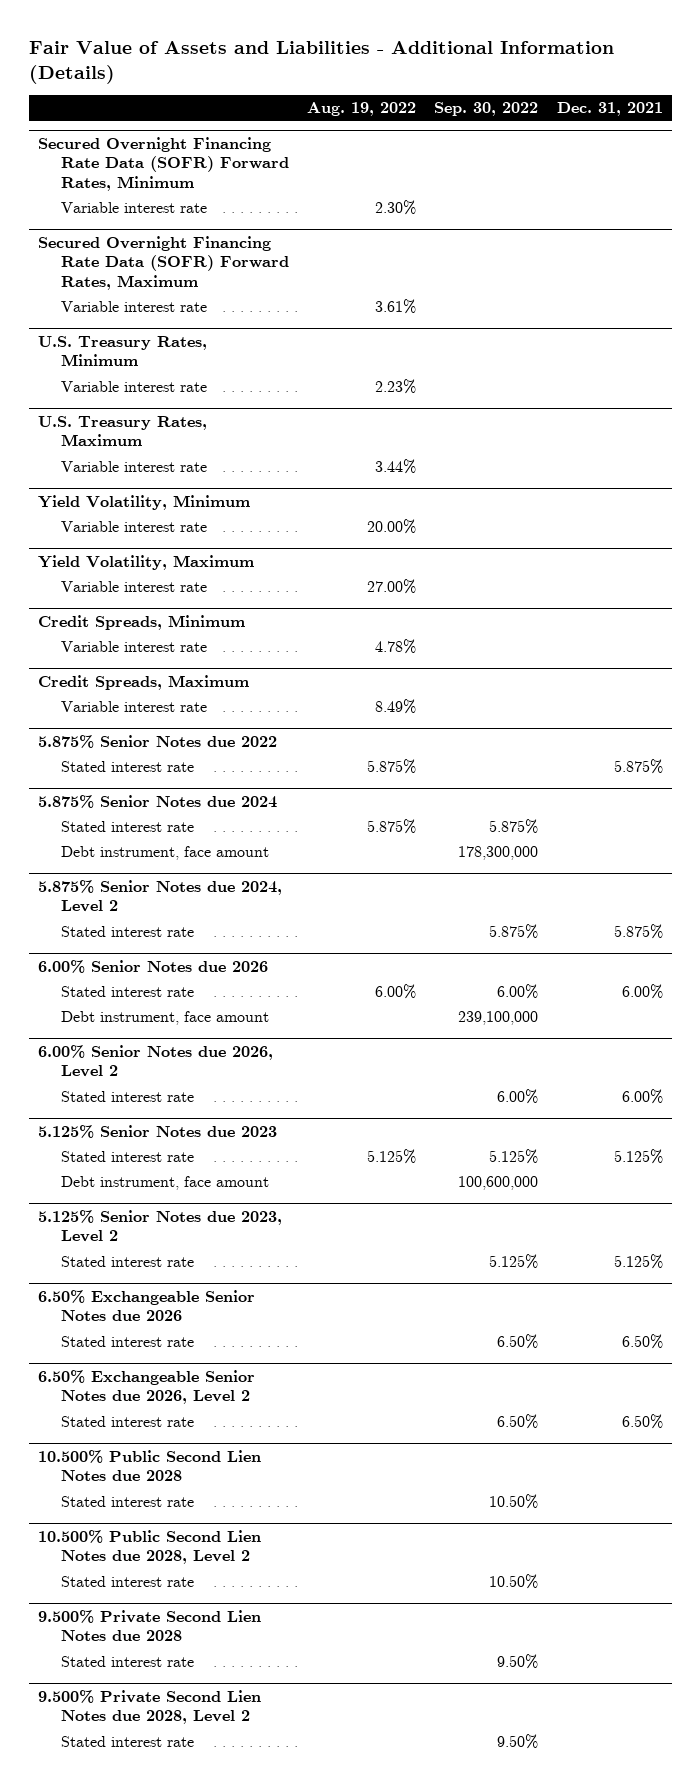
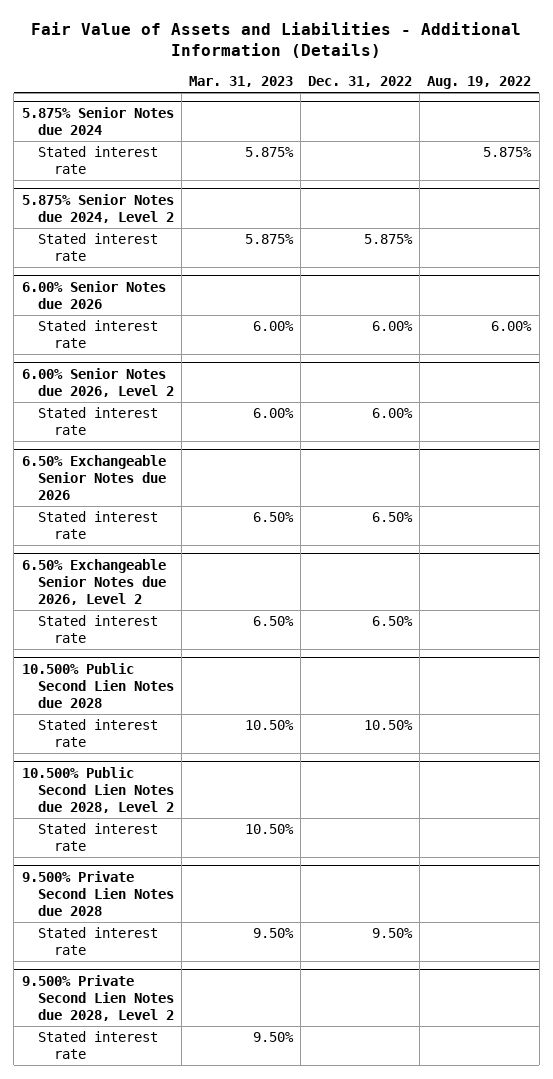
[434,101,539,116] Sep. 30, 2022 -> none
[556,101,663,116] Dec. 31, 2021 -> none
none -> [189,76,294,88] Mar. 31, 2023
none -> [308,76,413,88] Dec. 31, 2022
[37,136,290,191] Secured Overnight Financing Rate Data (SOFR) Forward Rates, Minimum -> none
[61,202,208,214] Variable interest rate -> none
[37,235,290,290] Secured Overnight Financing Rate Data (SOFR) Forward Rates, Maximum -> none
[61,301,208,313] Variable interest rate -> none
[37,335,207,367] U.S. Treasury Rates, Minimum -> none
[61,381,208,393] Variable interest rate -> none
[37,415,207,447] U.S. Treasury Rates, Maximum -> none
[61,461,208,473] Variable interest rate -> none
[37,494,250,510] Yield Volatility, Minimum -> none
[61,521,208,533] Variable interest rate -> none
[37,554,254,570] Yield Volatility, Maximum -> none
[61,581,208,593] Variable interest rate -> none
[37,614,245,630] Credit Spreads, Minimum -> none
[61,641,208,653] Variable interest rate -> none
[37,674,249,690] Credit Spreads, Maximum -> none
[61,701,208,713] Variable interest rate -> none
[37,734,277,748] 5.875% Senior Notes due 2022 -> none
[61,761,195,773] Stated interest rate -> none
[61,846,270,861] Debt instrument, face amount -> none
[61,1011,270,1026] Debt instrument, face amount -> none
[37,1124,277,1138] 5.125% Senior Notes due 2023 -> none
[61,1151,195,1163] Stated interest rate -> none
[61,1176,270,1191] Debt instrument, face amount -> none
[37,1209,282,1243] 5.125% Senior Notes due 2023, Level 2 -> none
[61,1256,195,1268] Stated interest rate -> none

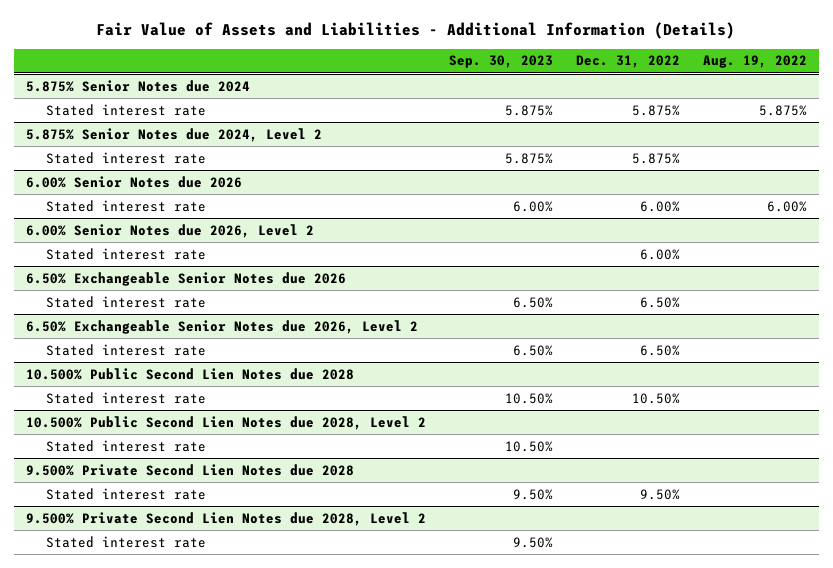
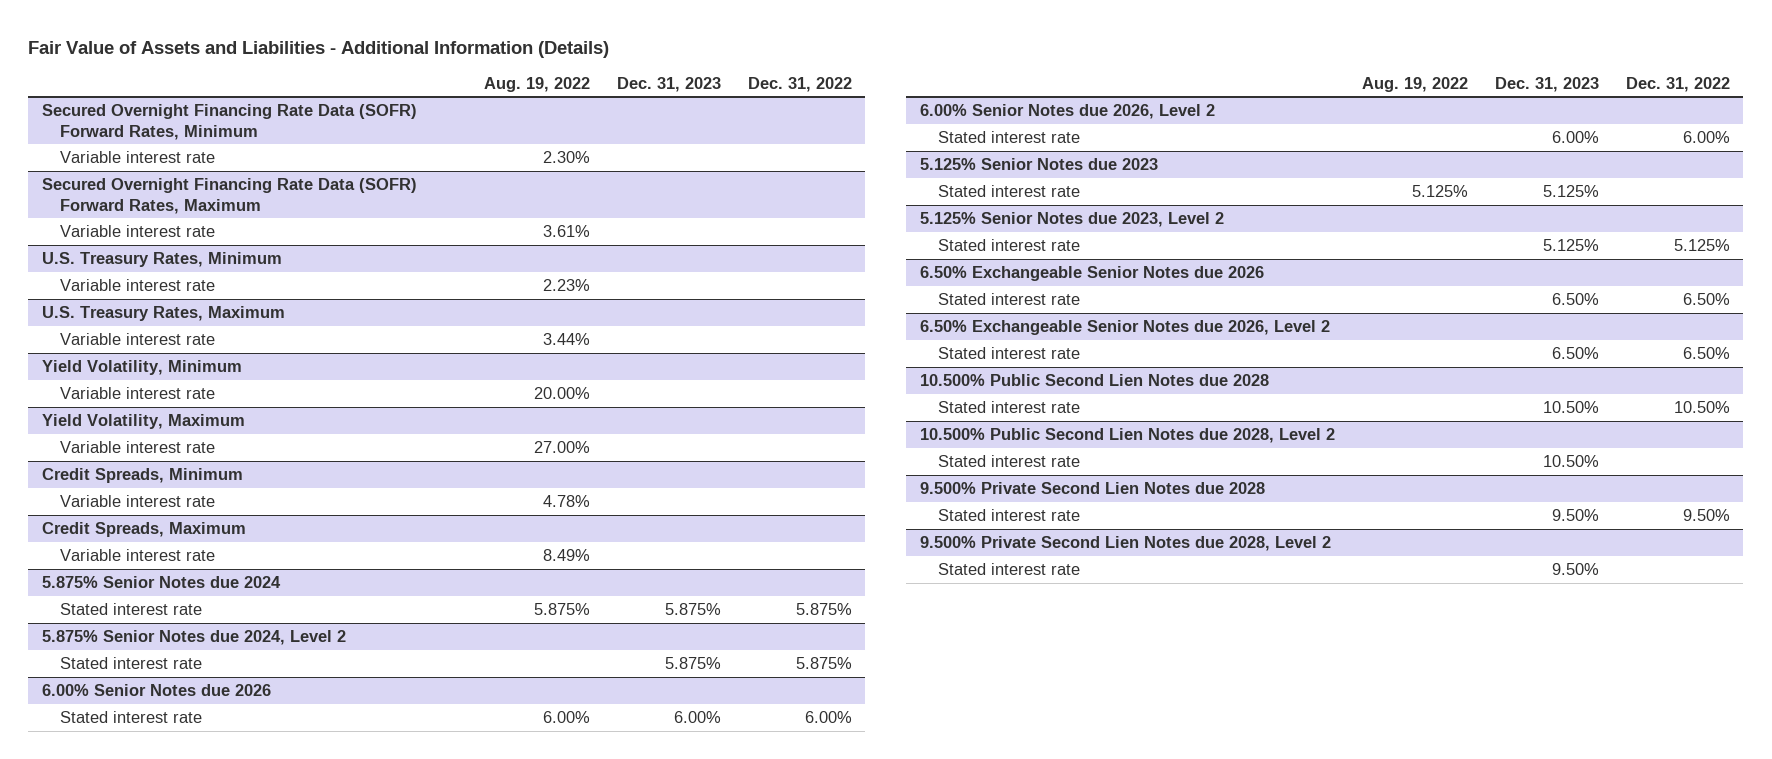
[448,55,553,69] Sep. 30, 2023 -> none
none -> [616,76,721,92] Dec. 31, 2023
none -> [41,103,417,140] Secured Overnight Financing Rate Data (SOFR) Forward Rates, Minimum
none -> [59,150,215,163] Variable interest rate
none -> [41,177,417,214] Secured Overnight Financing Rate Data (SOFR) Forward Rates, Maximum
none -> [59,224,215,237] Variable interest rate
none -> [41,251,282,267] U.S. Treasury Rates, Minimum
none -> [59,278,215,291] Variable interest rate
none -> [41,305,285,321] U.S. Treasury Rates, Maximum
none -> [59,332,215,345] Variable interest rate
none -> [41,359,242,375] Yield Volatility, Minimum
none -> [59,386,215,399] Variable interest rate
none -> [41,413,245,429] Yield Volatility, Maximum
none -> [59,440,215,453] Variable interest rate
none -> [41,467,243,483] Credit Spreads, Minimum
none -> [59,494,215,507] Variable interest rate
none -> [41,521,246,537] Credit Spreads, Maximum
none -> [59,548,215,561] Variable interest rate
none -> [919,157,1158,170] 5.125% Senior Notes due 2023
none -> [937,184,1080,197] Stated interest rate
none -> [919,211,1224,227] 5.125% Senior Notes due 2023, Level 2
none -> [937,238,1080,251] Stated interest rate

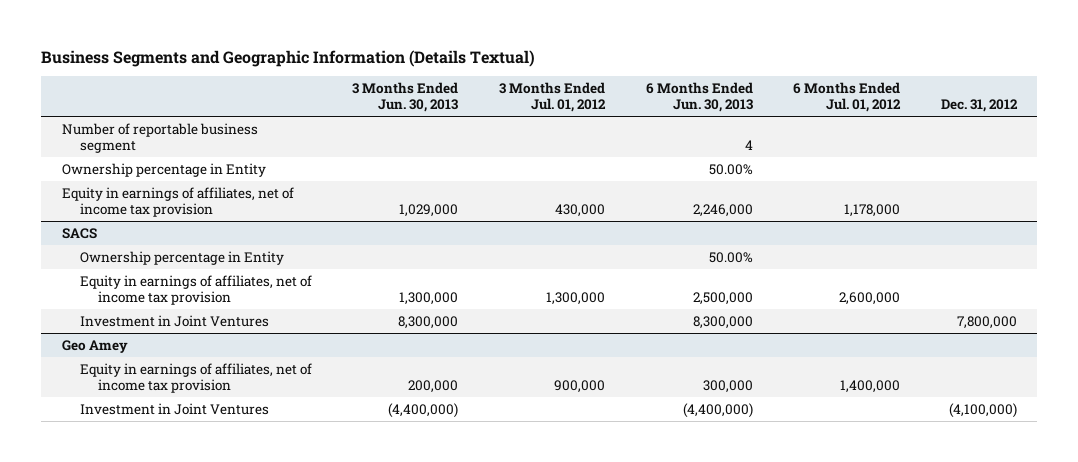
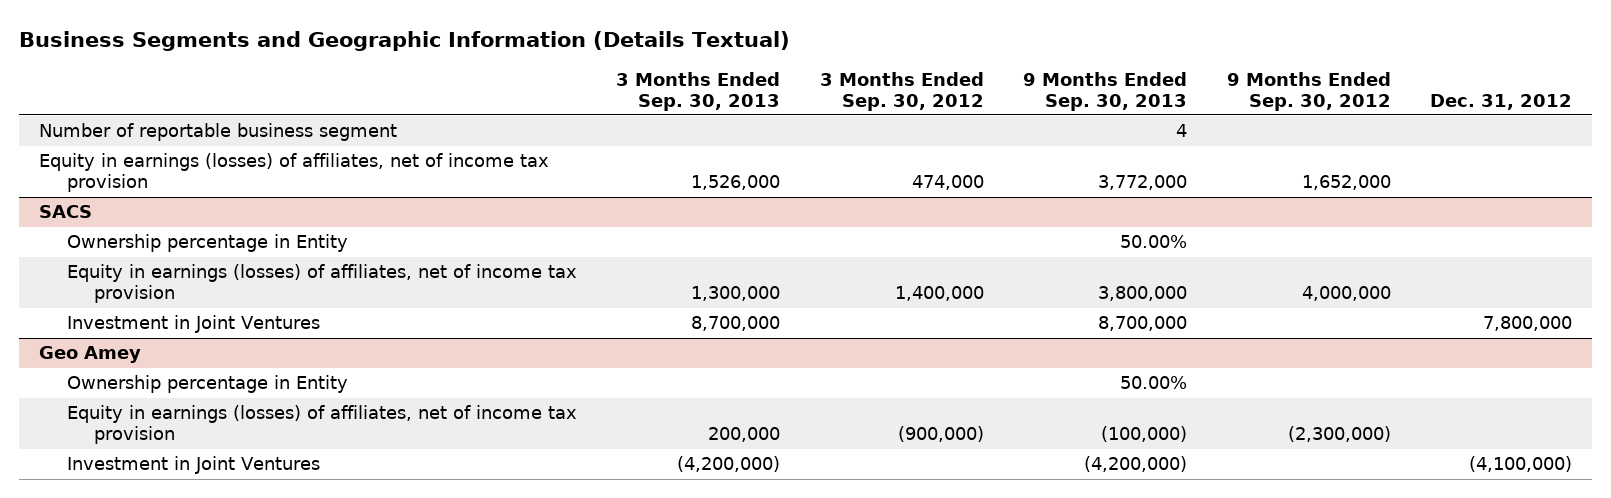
[352,82,459,113] 3 Months Ended Jun. 30, 2013 -> none
[498,82,606,113] 3 Months Ended Jul. 01, 2012 -> none
[645,82,753,113] 6 Months Ended Jun. 30, 2013 -> none
[793,82,902,113] 6 Months Ended Jul. 01, 2012 -> none
none -> [616,71,781,111] 3 Months Ended Sep. 30, 2013
none -> [819,71,984,111] 3 Months Ended Sep. 30, 2012
none -> [1023,71,1188,111] 9 Months Ended Sep. 30, 2013
none -> [1226,71,1391,111] 9 Months Ended Sep. 30, 2012
[61,162,266,177] Ownership percentage in Entity -> none
[61,186,294,217] Equity in earnings of affiliates, net of income tax provision -> [38,153,549,193] Equity in earnings (losses) of affiliates, net of income tax provision
[79,274,312,305] Equity in earnings of affiliates, net of income tax provision -> [66,264,577,304] Equity in earnings (losses) of affiliates, net of income tax provision
none -> [66,375,348,394] Ownership percentage in Entity
[79,362,312,393] Equity in earnings of affiliates, net of income tax provision -> [66,405,577,445] Equity in earnings (losses) of affiliates, net of income tax provision

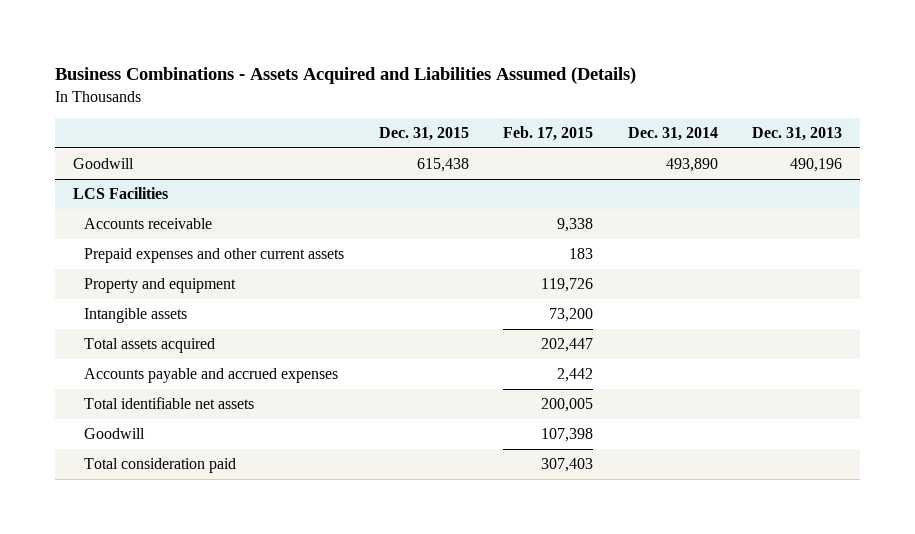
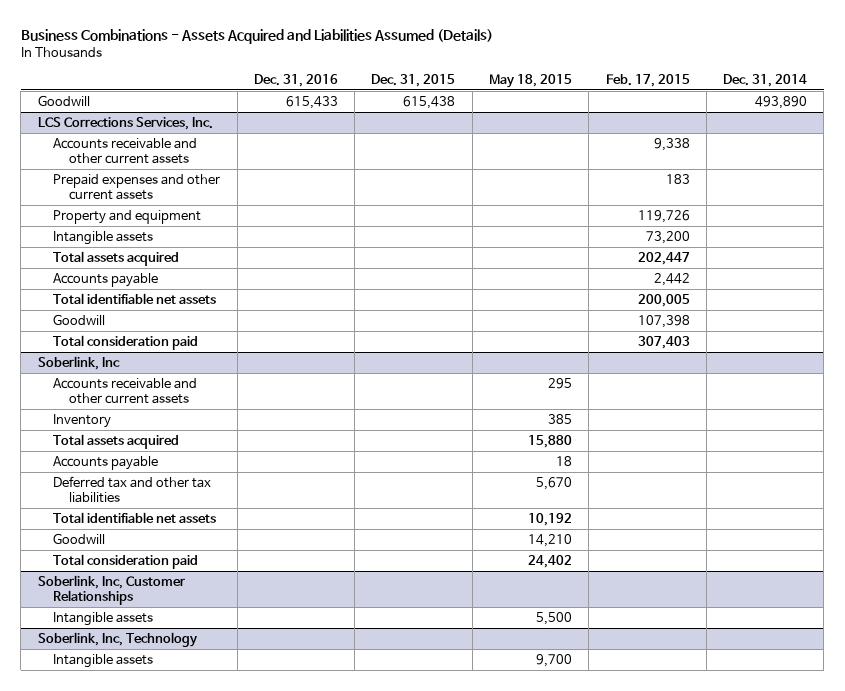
[752,127,843,142] Dec. 31, 2013 -> none
none -> [253,73,338,87] Dec. 31, 2016
none -> [489,73,573,88] May 18, 2015
[72,187,168,200] LCS Facilities -> [37,116,213,130] LCS Corrections Services, Inc.
[83,218,212,230] Accounts receivable -> [53,137,198,164] Accounts receivable and other current assets
[83,368,338,384] Accounts payable and accrued expenses -> [53,272,159,287] Accounts payable
none -> [37,355,120,370] Soberlink, Inc
none -> [53,377,198,404] Accounts receivable and other current assets
none -> [53,413,112,428] Inventory
none -> [53,433,180,449] Total assets acquired
none -> [53,455,159,470] Accounts payable
none -> [53,475,212,503] Deferred tax and other tax liabilities
none -> [53,511,217,523] Total identifiable net assets
none -> [53,532,106,544] Goodwill
none -> [53,553,199,569] Total consideration paid
none -> [37,574,185,605] Soberlink, Inc, Customer Relationships
none -> [53,611,154,626] Intangible assets
none -> [37,631,198,647] Soberlink, Inc, Technology
none -> [53,653,154,668] Intangible assets

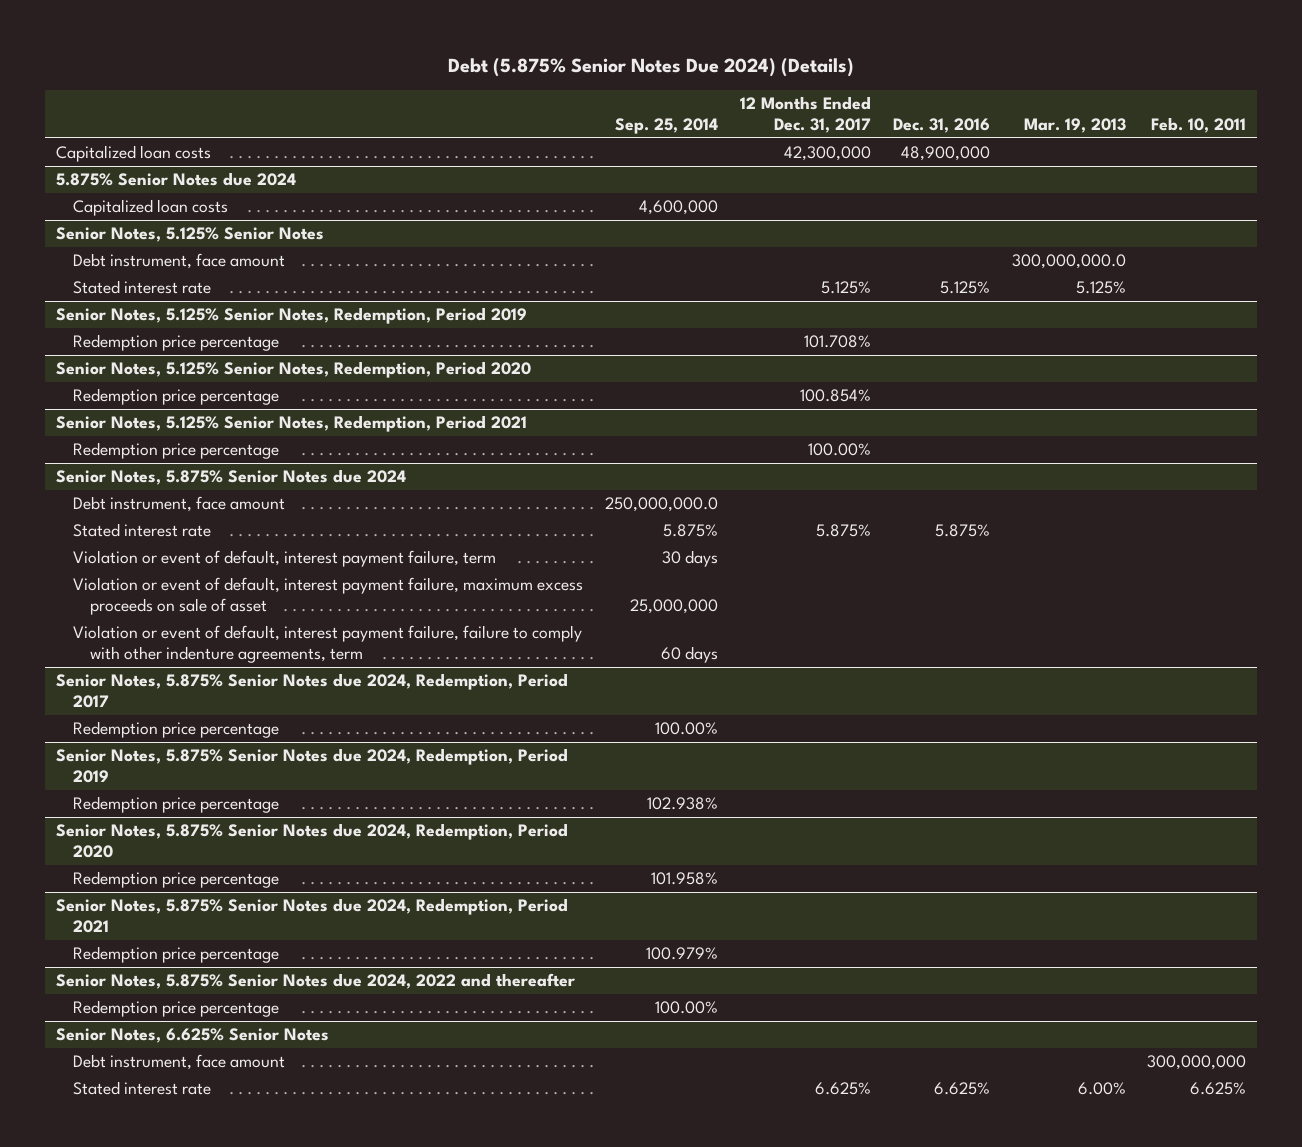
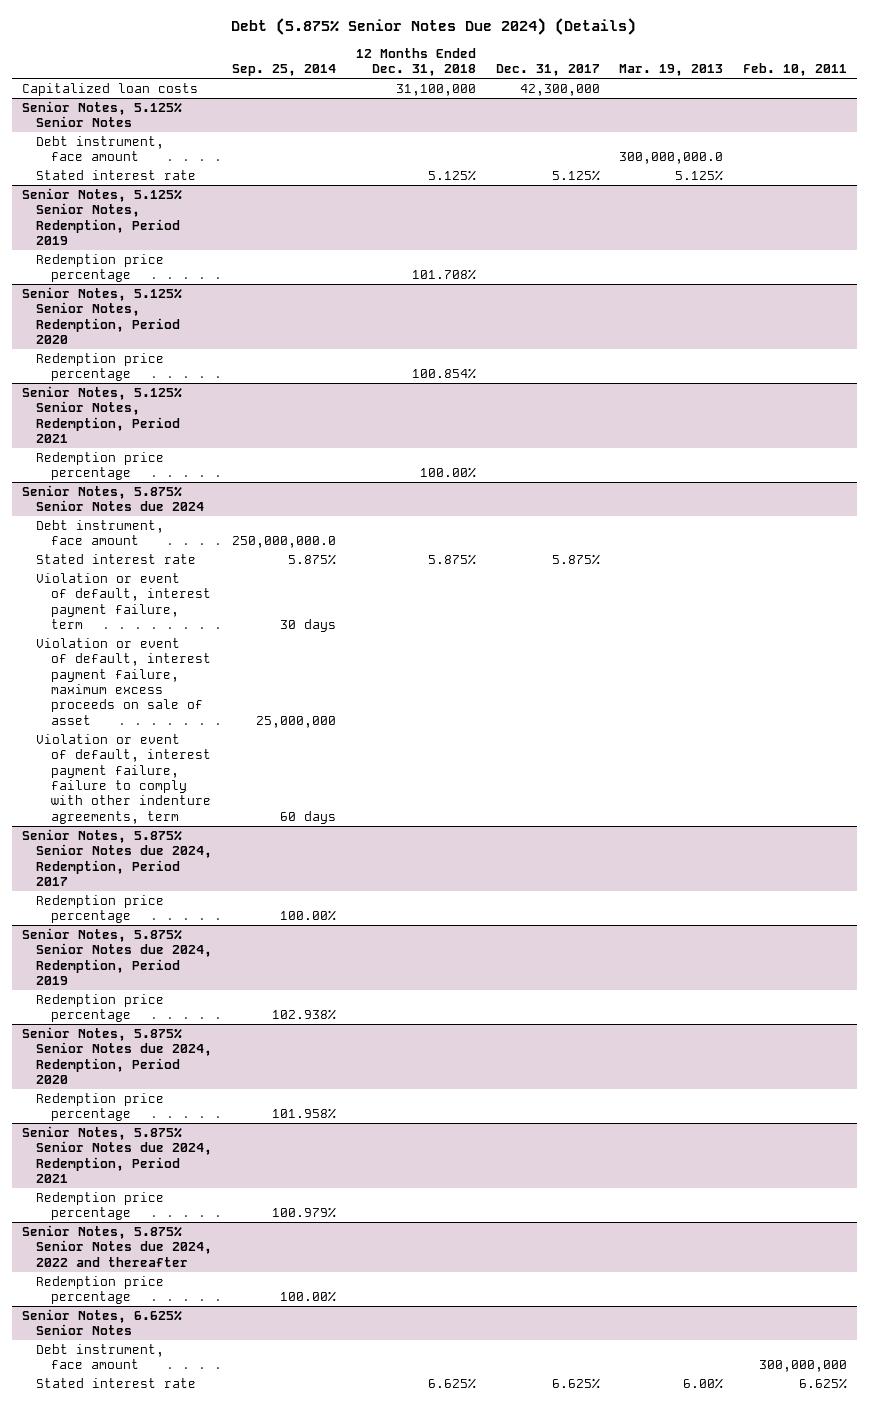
[739,96,871,133] 12 Months Ended Dec. 31, 2017 -> none
[892,117,990,133] Dec. 31, 2016 -> none
none -> [355,47,476,77] 12 Months Ended Dec. 31, 2018
none -> [495,64,600,77] Dec. 31, 2017
[55,172,296,187] 5.875% Senior Notes due 2024 -> none
[72,199,228,217] Capitalized loan costs -> none

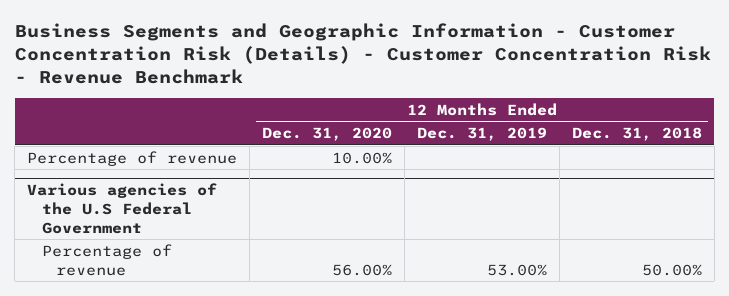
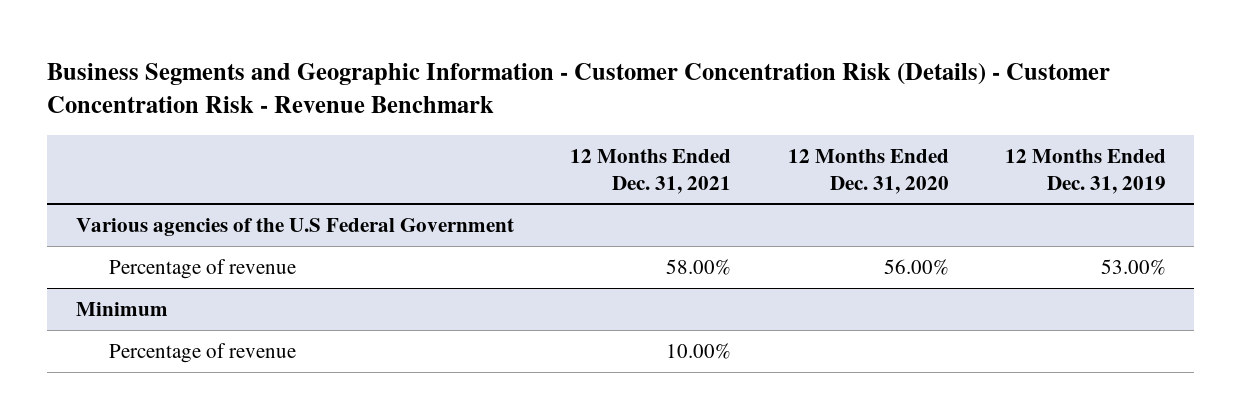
[571,126,702,141] Dec. 31, 2018 -> none
none -> [570,148,732,194] 12 Months Ended Dec. 31, 2021
[27,150,238,166] Percentage of revenue -> none
none -> [75,301,168,316] Minimum
none -> [108,342,296,363] Percentage of revenue

